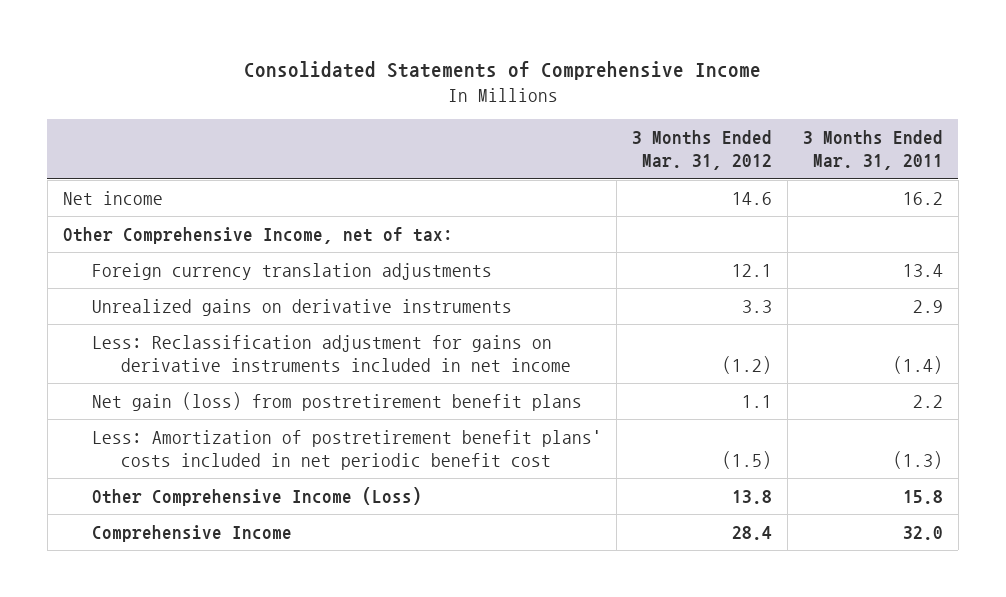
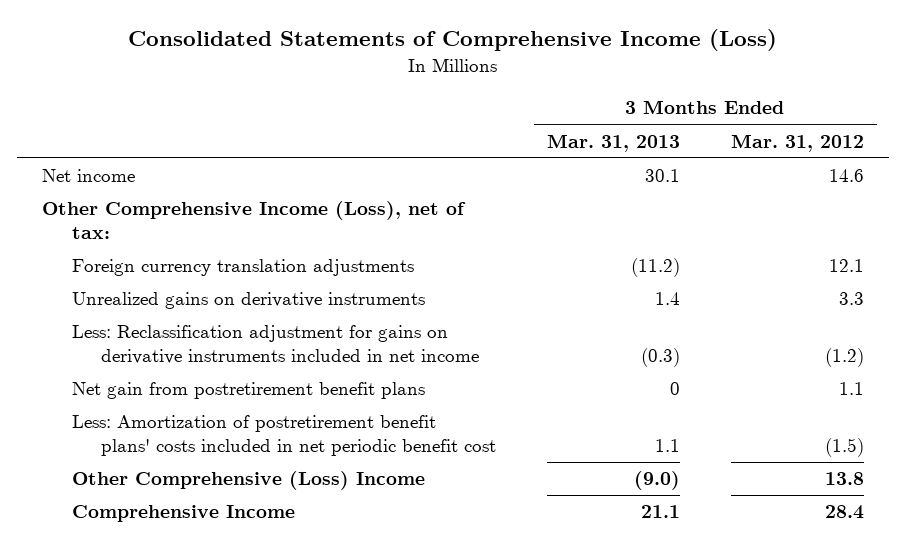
[243,61,761,81] Consolidated Statements of Comprehensive Income -> [128,29,778,52] Consolidated Statements of Comprehensive Income (Loss)
[802,130,943,171] 3 Months Ended Mar. 31, 2011 -> none
none -> [546,133,680,152] Mar. 31, 2013
[62,227,453,245] Other Comprehensive Income, net of tax: -> [42,201,467,240] Other Comprehensive Income (Loss), net of tax:
[91,392,582,412] Net gain (loss) from postretirement benefit plans -> [71,382,425,400] Net gain from postretirement benefit plans
[91,487,422,507] Other Comprehensive Income (Loss) -> [71,471,425,491] Other Comprehensive (Loss) Income

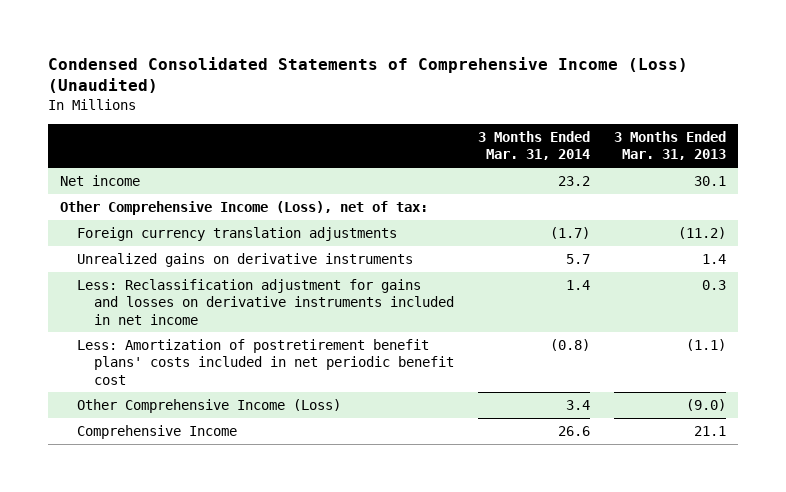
[128,29,778,52] Consolidated Statements of Comprehensive Income (Loss) -> [47,56,688,94] Condensed Consolidated Statements of Comprehensive Income (Loss) (Unaudited)
[730,133,864,152] Mar. 31, 2012 -> none
none -> [477,131,590,161] 3 Months Ended Mar. 31, 2014
[71,382,425,400] Net gain from postretirement benefit plans -> none
[71,325,479,365] Less: Reclassification adjustment for gains on derivative instruments included in net income -> [76,279,454,325] Less: Reclassification adjustment for gains and losses on derivative instruments included in net income
[640,348,680,368] (0.3) -> [702,280,727,291] 0.3
[654,439,680,453] 1.1 -> [686,339,727,352] (1.1)
[71,471,425,491] Other Comprehensive (Loss) Income -> [76,399,341,414] Other Comprehensive Income (Loss)

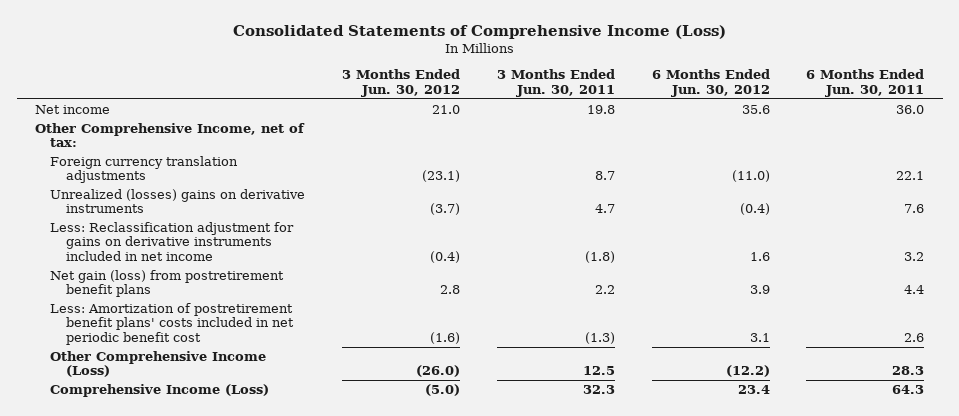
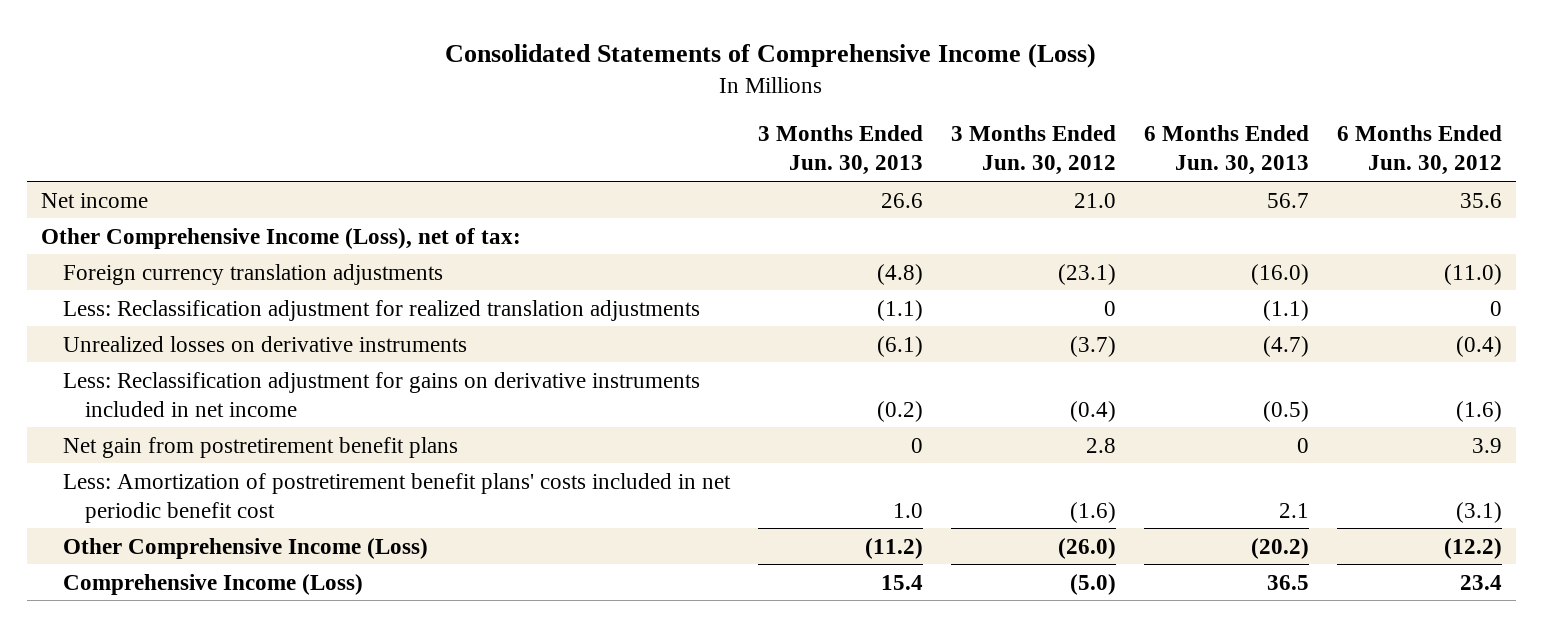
[496,69,615,97] 3 Months Ended Jun. 30, 2011 -> none
[806,69,925,97] 6 Months Ended Jun. 30, 2011 -> none
none -> [757,125,923,176] 3 Months Ended Jun. 30, 2013
none -> [1143,125,1309,176] 6 Months Ended Jun. 30, 2013
[35,122,306,148] Other Comprehensive Income, net of tax: -> [40,227,521,249] Other Comprehensive Income (Loss), net of tax:
none -> [62,299,700,321] Less: Reclassification adjustment for realized translation adjustments
[50,188,306,214] Unrealized (losses) gains on derivative instruments -> [62,335,467,352] Unrealized losses on derivative instruments
[749,252,770,262] 1.6 -> [1455,400,1502,422] (1.6)
[50,269,285,298] Net gain (loss) from postretirement benefit plans -> [62,436,458,458] Net gain from postretirement benefit plans
[749,333,770,343] 3.1 -> [1455,501,1502,523] (3.1)

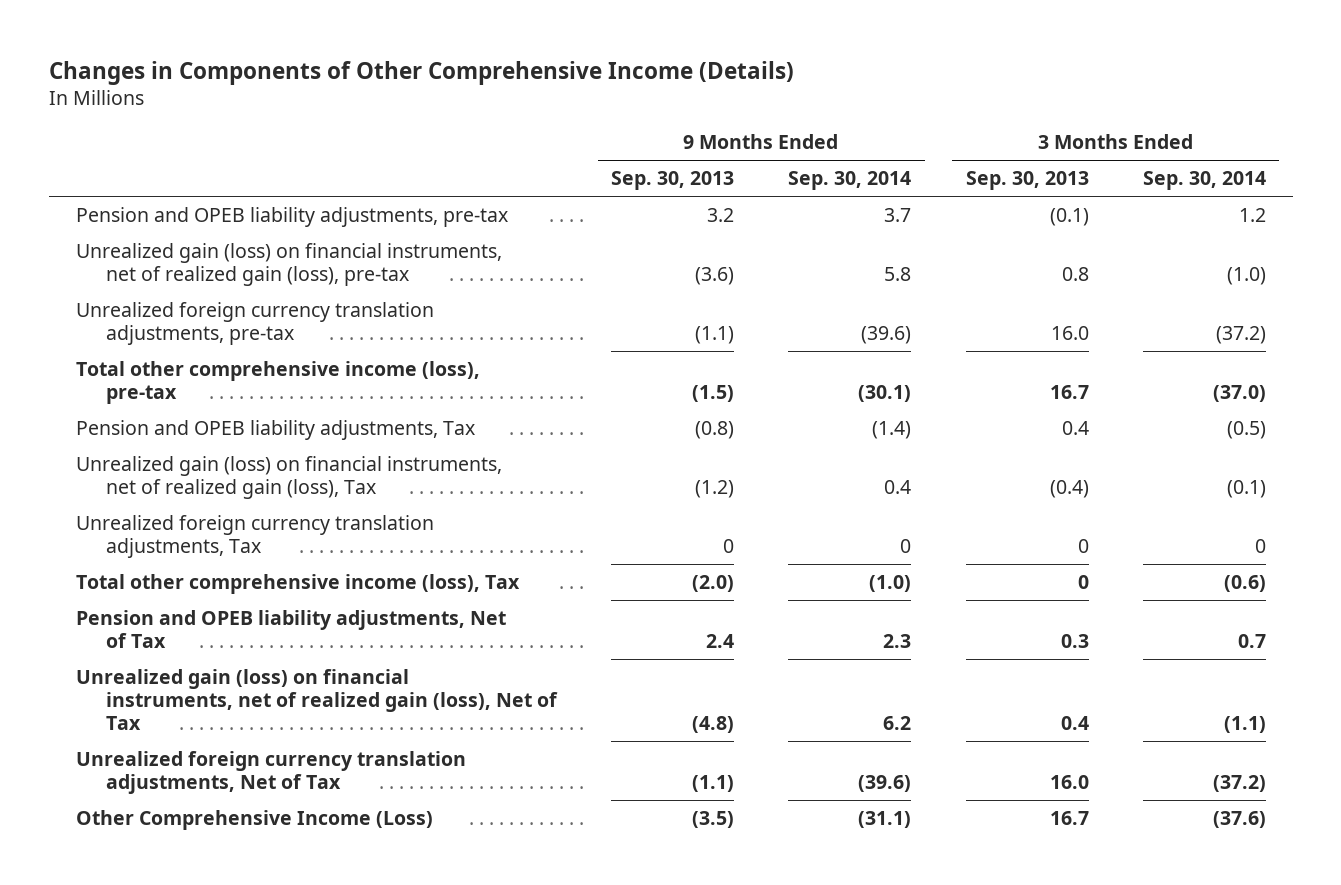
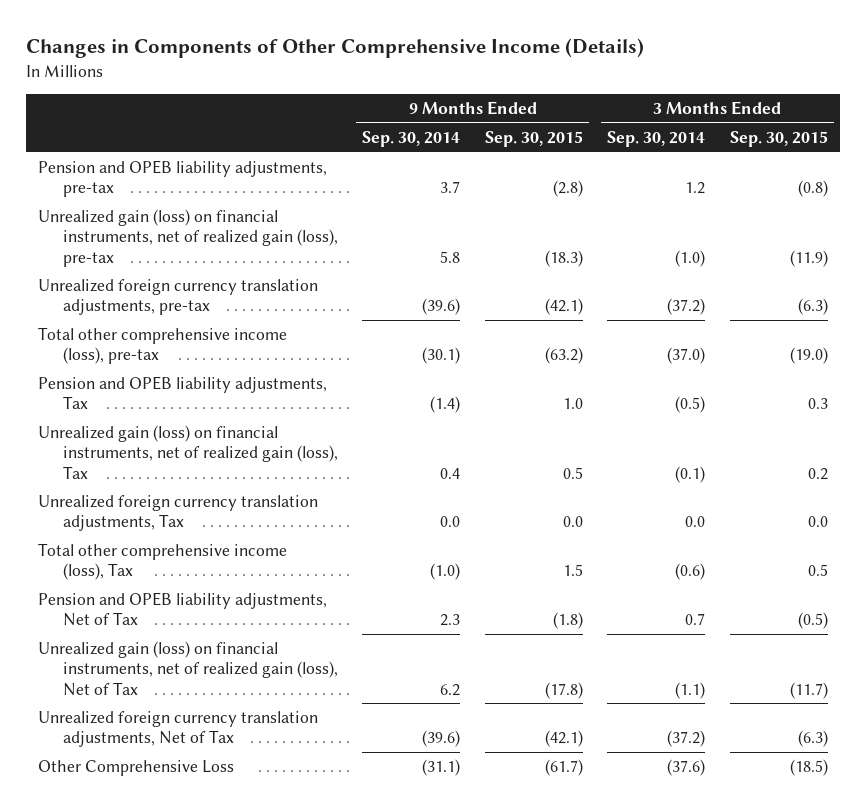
[611,171,735,191] Sep. 30, 2013 -> none
[965,171,1089,191] Sep. 30, 2013 -> none
none -> [484,130,583,147] Sep. 30, 2015
none -> [729,130,828,147] Sep. 30, 2015
[900,539,912,554] 0 -> [440,516,461,528] 0.0
[1254,539,1266,554] 0 -> [685,516,706,528] 0.0
[75,809,433,830] Other Comprehensive Income (Loss) -> [37,759,234,776] Other Comprehensive Loss

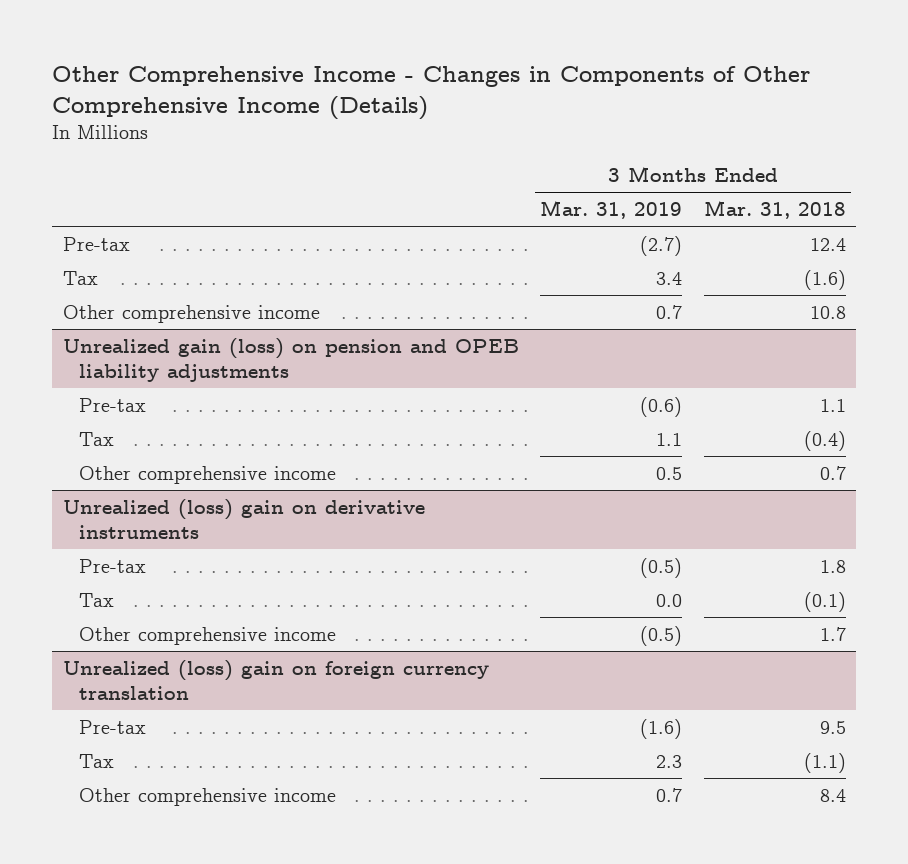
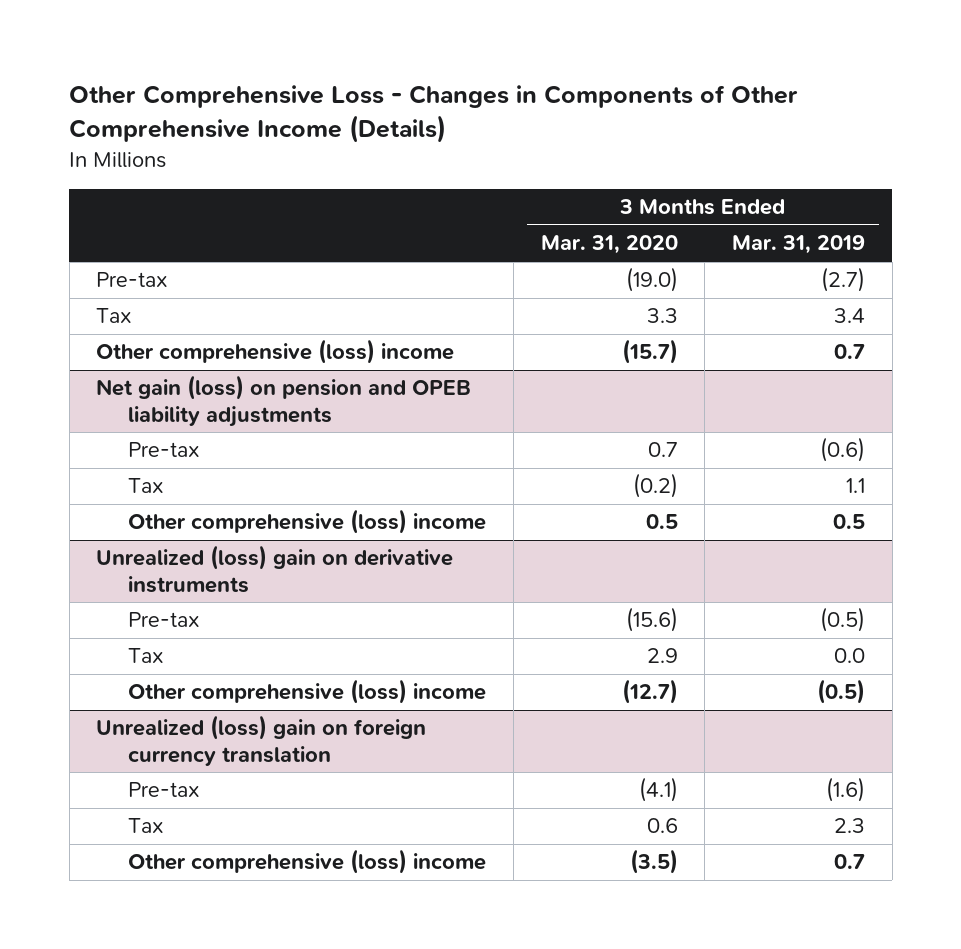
[51,66,810,120] Other Comprehensive Income - Changes in Components of Other Comprehensive Income (Details) -> [69,85,799,144] Other Comprehensive Loss - Changes in Components of Other Comprehensive Income (Details)
[703,200,846,220] Mar. 31, 2018 -> none
none -> [540,235,678,255] Mar. 31, 2020
[62,304,320,323] Other comprehensive income -> [96,339,455,365] Other comprehensive (loss) income
[62,337,519,382] Unrealized gain (loss) on pension and OPEB liability adjustments -> [96,375,472,427] Net gain (loss) on pension and OPEB liability adjustments
[79,465,337,484] Other comprehensive income -> [128,509,487,535] Other comprehensive (loss) income
[79,626,337,645] Other comprehensive income -> [128,679,487,705] Other comprehensive (loss) income
[79,787,337,806] Other comprehensive income -> [128,849,487,875] Other comprehensive (loss) income

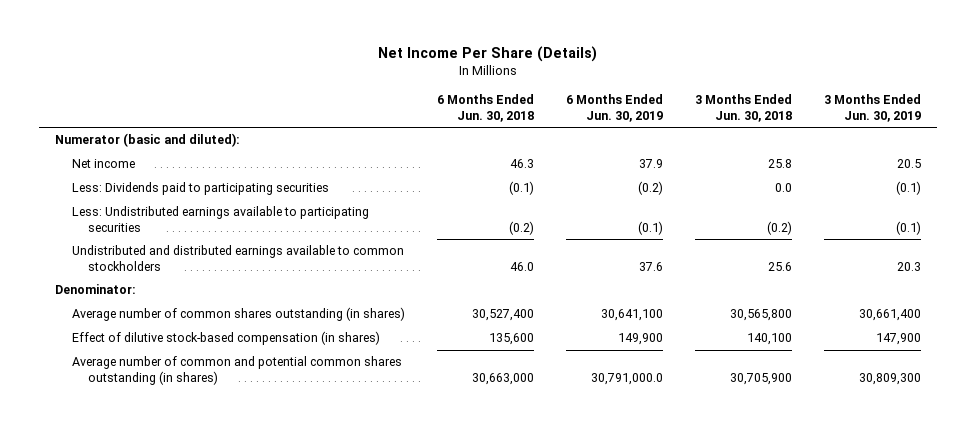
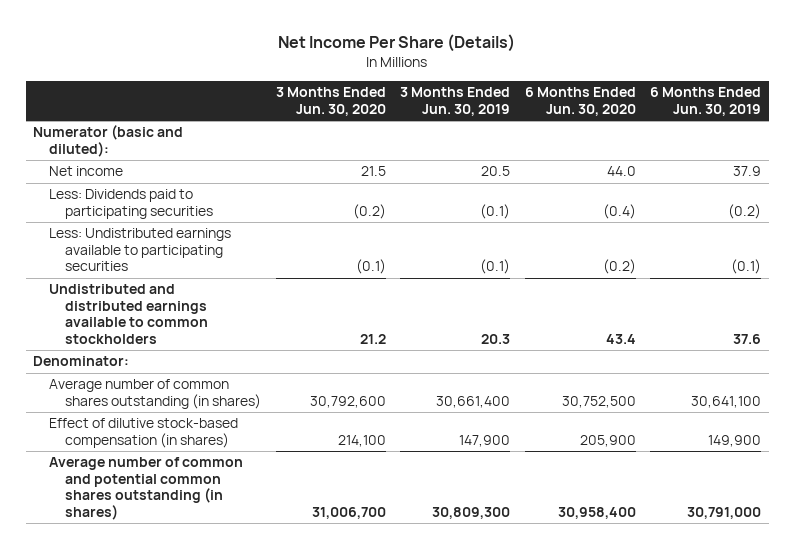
[436,94,534,122] 6 Months Ended Jun. 30, 2018 -> none
[694,94,792,122] 3 Months Ended Jun. 30, 2018 -> none
none -> [275,87,386,116] 3 Months Ended Jun. 30, 2020
none -> [524,87,636,116] 6 Months Ended Jun. 30, 2020
[590,372,663,385] 30,791,000.0 -> [687,507,762,520] 30,791,000

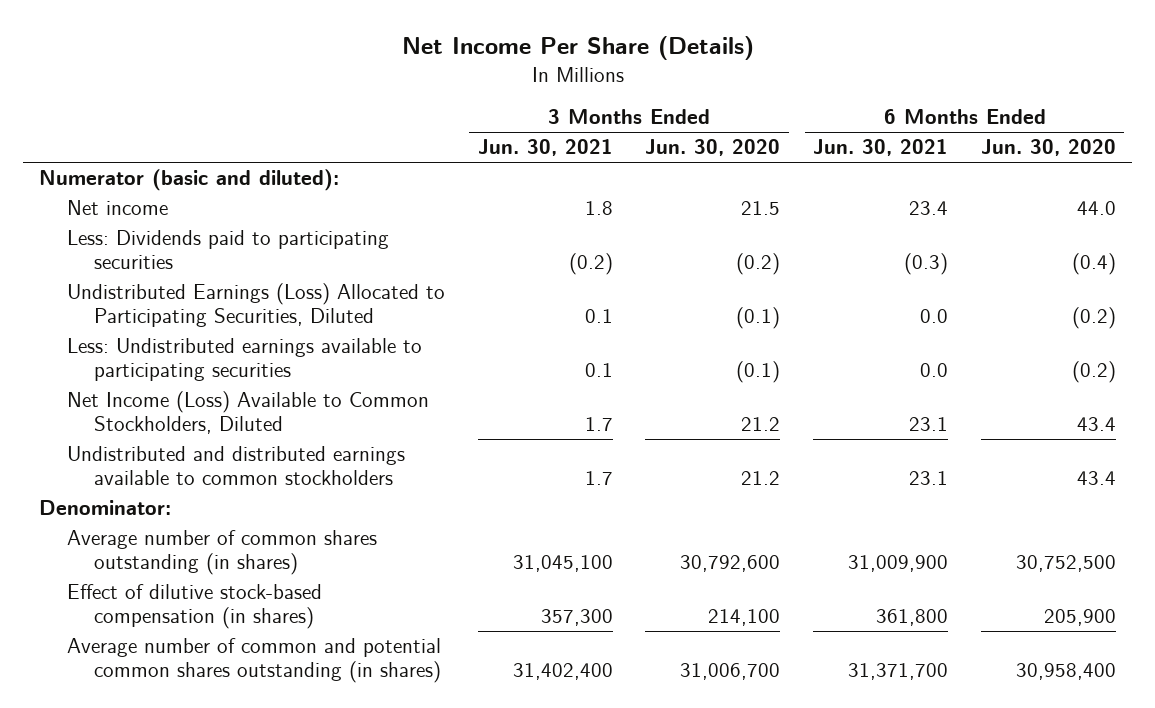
[400,87,511,116] 3 Months Ended Jun. 30, 2019 -> none
[650,87,762,116] 6 Months Ended Jun. 30, 2019 -> none
none -> [477,139,613,157] Jun. 30, 2021
none -> [813,139,949,157] Jun. 30, 2021
none -> [66,283,445,328] Undistributed Earnings (Loss) Allocated to Participating Securities, Diluted
none -> [66,391,429,435] Net Income (Loss) Available to Common Stockholders, Diluted

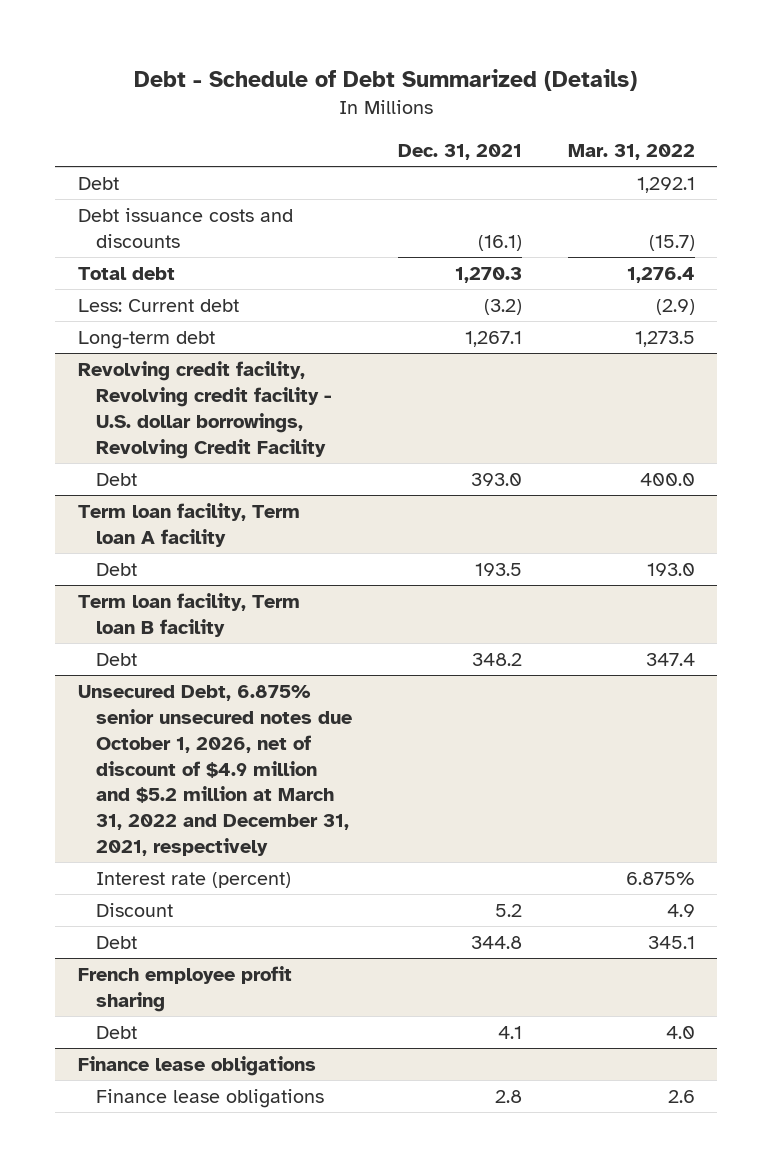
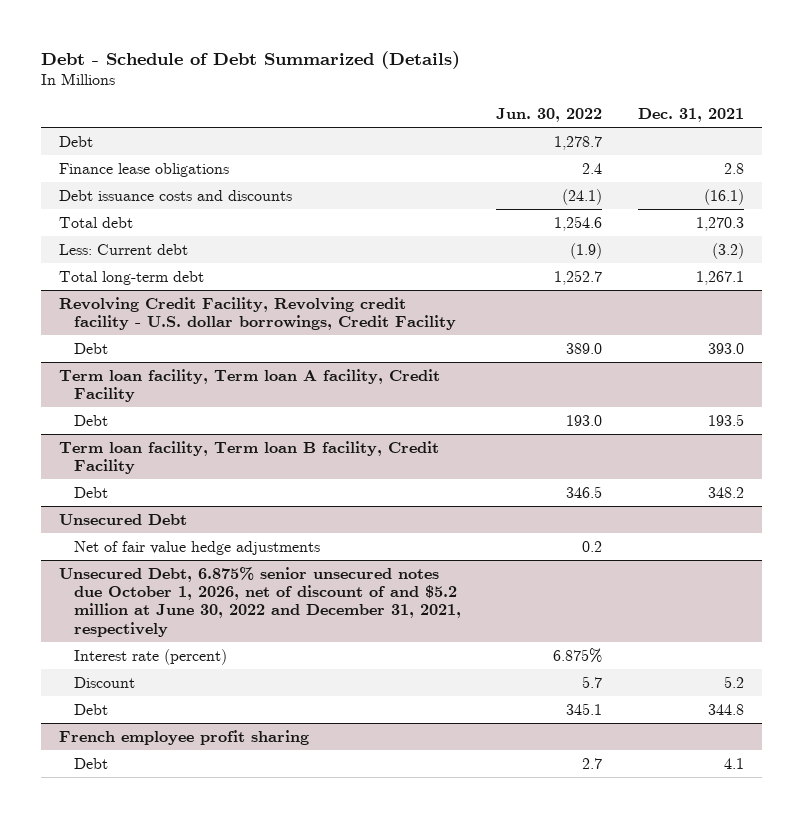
[567,143,695,160] Mar. 31, 2022 -> none
none -> [496,108,603,123] Jun. 30, 2022
none -> [58,162,229,177] Finance lease obligations
[78,330,216,349] Long-term debt -> [58,270,204,285] Total long-term debt
[78,360,331,459] Revolving credit facility, Revolving credit facility - U.S. dollar borrowings, Revolving Credit Facility -> [58,296,456,330] Revolving Credit Facility, Revolving credit facility - U.S. dollar borrowings, Credit Facility
[78,502,301,547] Term loan facility, Term loan A facility -> [58,368,440,402] Term loan facility, Term loan A facility, Credit Facility
[78,592,301,637] Term loan facility, Term loan B facility -> [58,440,439,474] Term loan facility, Term loan B facility, Credit Facility
none -> [58,513,187,525] Unsecured Debt
none -> [73,540,320,555] Net of fair value hedge adjustments
[78,684,352,857] Unsecured Debt, 6.875% senior unsecured notes due October 1, 2026, net of discount of $4.9 million and $5.2 million at March 31, 2022 and December 31, 2021, respectively -> [58,566,461,637] Unsecured Debt, 6.875% senior unsecured notes due October 1, 2026, net of discount of and $5.2 million at June 30, 2022 and December 31, 2021, respectively
[78,1055,317,1076] Finance lease obligations -> none
[95,1088,324,1108] Finance lease obligations -> none

